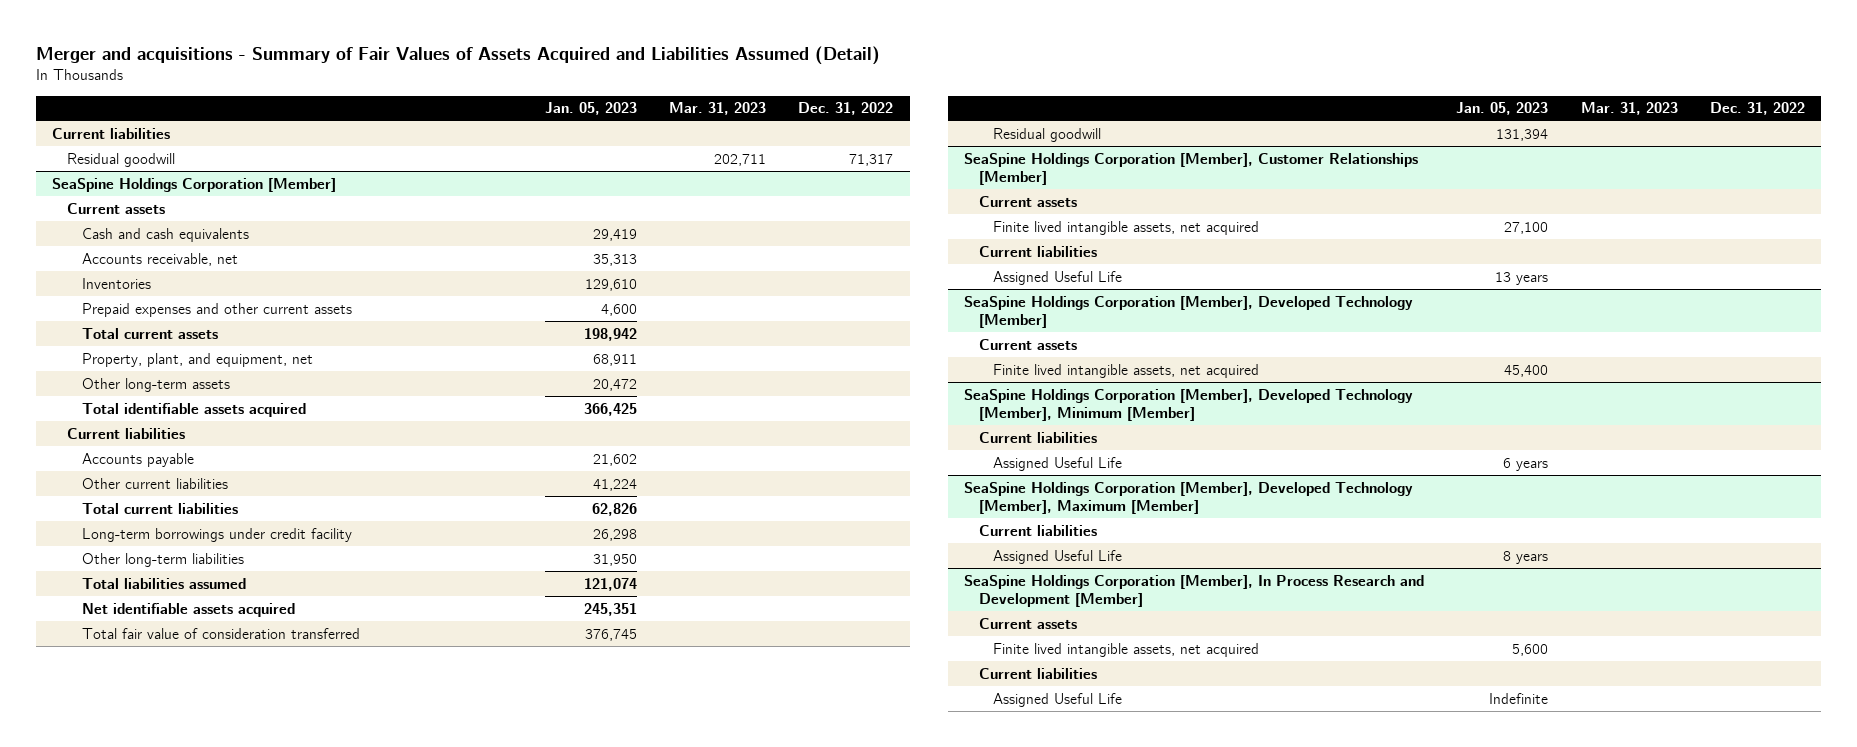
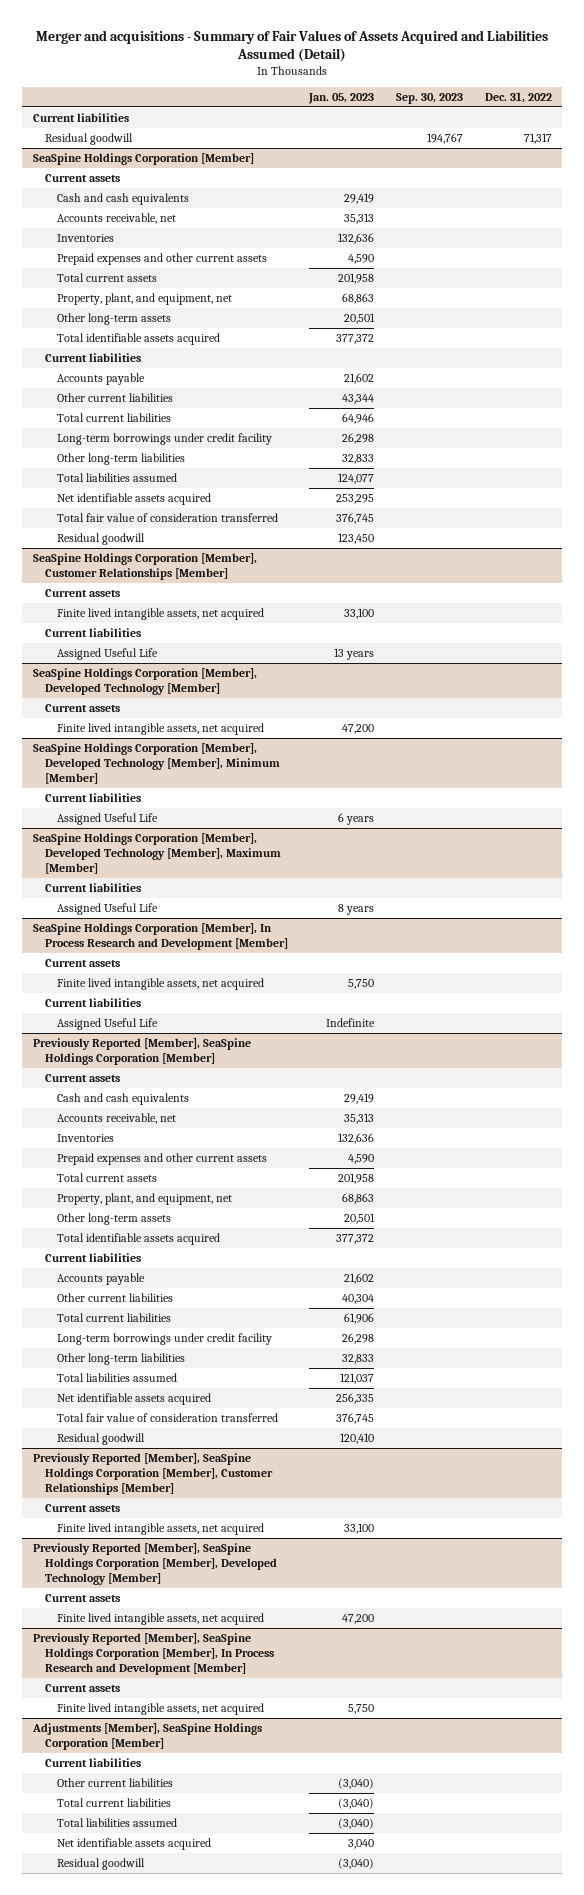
[669,102,767,116] Mar. 31, 2023 -> none
none -> [395,93,463,105] Sep. 30, 2023
[584,278,637,291] 129,610 -> [338,232,375,244] 132,636
[600,303,637,316] 4,600 -> [348,253,375,264] 4,590
[583,327,637,341] 198,942 -> [338,272,375,284] 201,958
[592,353,637,366] 68,911 -> [342,292,375,304] 68,863
[592,378,637,391] 20,472 -> [344,312,376,324] 20,501
[583,402,637,416] 366,425 -> [336,333,375,344] 377,372
[592,478,637,491] 41,224 -> [342,393,375,404] 43,344
[591,502,637,516] 62,826 -> [342,412,375,424] 64,946
[592,553,637,566] 31,950 -> [342,453,375,464] 32,833
[583,577,637,591] 121,074 -> [338,472,375,484] 124,077
[583,602,637,616] 245,351 -> [336,493,375,504] 253,295
[1496,128,1549,141] 131,394 -> [338,532,375,544] 123,450
[1504,221,1549,234] 27,100 -> [344,607,375,619] 33,100
[1504,364,1549,377] 45,400 -> [342,723,375,734] 47,200
[1512,643,1549,656] 5,600 -> [348,978,375,989] 5,750
none -> [32,1037,251,1066] Previously Reported [Member], SeaSpine Holdings Corporation [Member]
none -> [44,1073,120,1082] Current assets
none -> [56,1092,189,1105] Cash and cash equivalents
none -> [56,1112,176,1124] Accounts receivable, net
none -> [56,1133,114,1142] Inventories
none -> [56,1152,267,1165] Prepaid expenses and other current assets
none -> [56,1172,157,1182] Total current assets
none -> [56,1192,232,1205] Property, plant, and equipment, net
none -> [56,1212,171,1225] Other long-term assets
none -> [56,1232,220,1245] Total identifiable assets acquired
none -> [44,1252,141,1262] Current liabilities
none -> [56,1272,145,1285] Accounts payable
none -> [56,1292,173,1302] Other current liabilities
none -> [56,1312,171,1322] Total current liabilities
none -> [56,1332,272,1345] Long-term borrowings under credit facility
none -> [56,1352,185,1365] Other long-term liabilities
none -> [56,1372,177,1382] Total liabilities assumed
none -> [56,1392,211,1405] Net identifiable assets acquired
none -> [56,1412,278,1422] Total fair value of consideration transferred
none -> [56,1432,145,1445] Residual goodwill
none -> [32,1452,273,1496] Previously Reported [Member], SeaSpine Holdings Corporation [Member], Customer Relationships [Member]
none -> [44,1503,120,1512] Current assets
none -> [56,1522,264,1535] Finite lived intangible assets, net acquired
none -> [32,1542,277,1586] Previously Reported [Member], SeaSpine Holdings Corporation [Member], Developed Technology [Member]
none -> [44,1593,120,1602] Current assets
none -> [56,1612,264,1625] Finite lived intangible assets, net acquired
none -> [32,1632,274,1676] Previously Reported [Member], SeaSpine Holdings Corporation [Member], In Process Research and Development [Member]
none -> [44,1683,120,1692] Current assets
none -> [56,1702,264,1715] Finite lived intangible assets, net acquired
none -> [31,1722,262,1751] Adjustments [Member], SeaSpine Holdings Corporation [Member]
none -> [44,1757,141,1767] Current liabilities
none -> [56,1777,173,1787] Other current liabilities
none -> [56,1797,171,1807] Total current liabilities
none -> [56,1817,177,1827] Total liabilities assumed
none -> [56,1837,211,1850] Net identifiable assets acquired
none -> [56,1857,145,1870] Residual goodwill

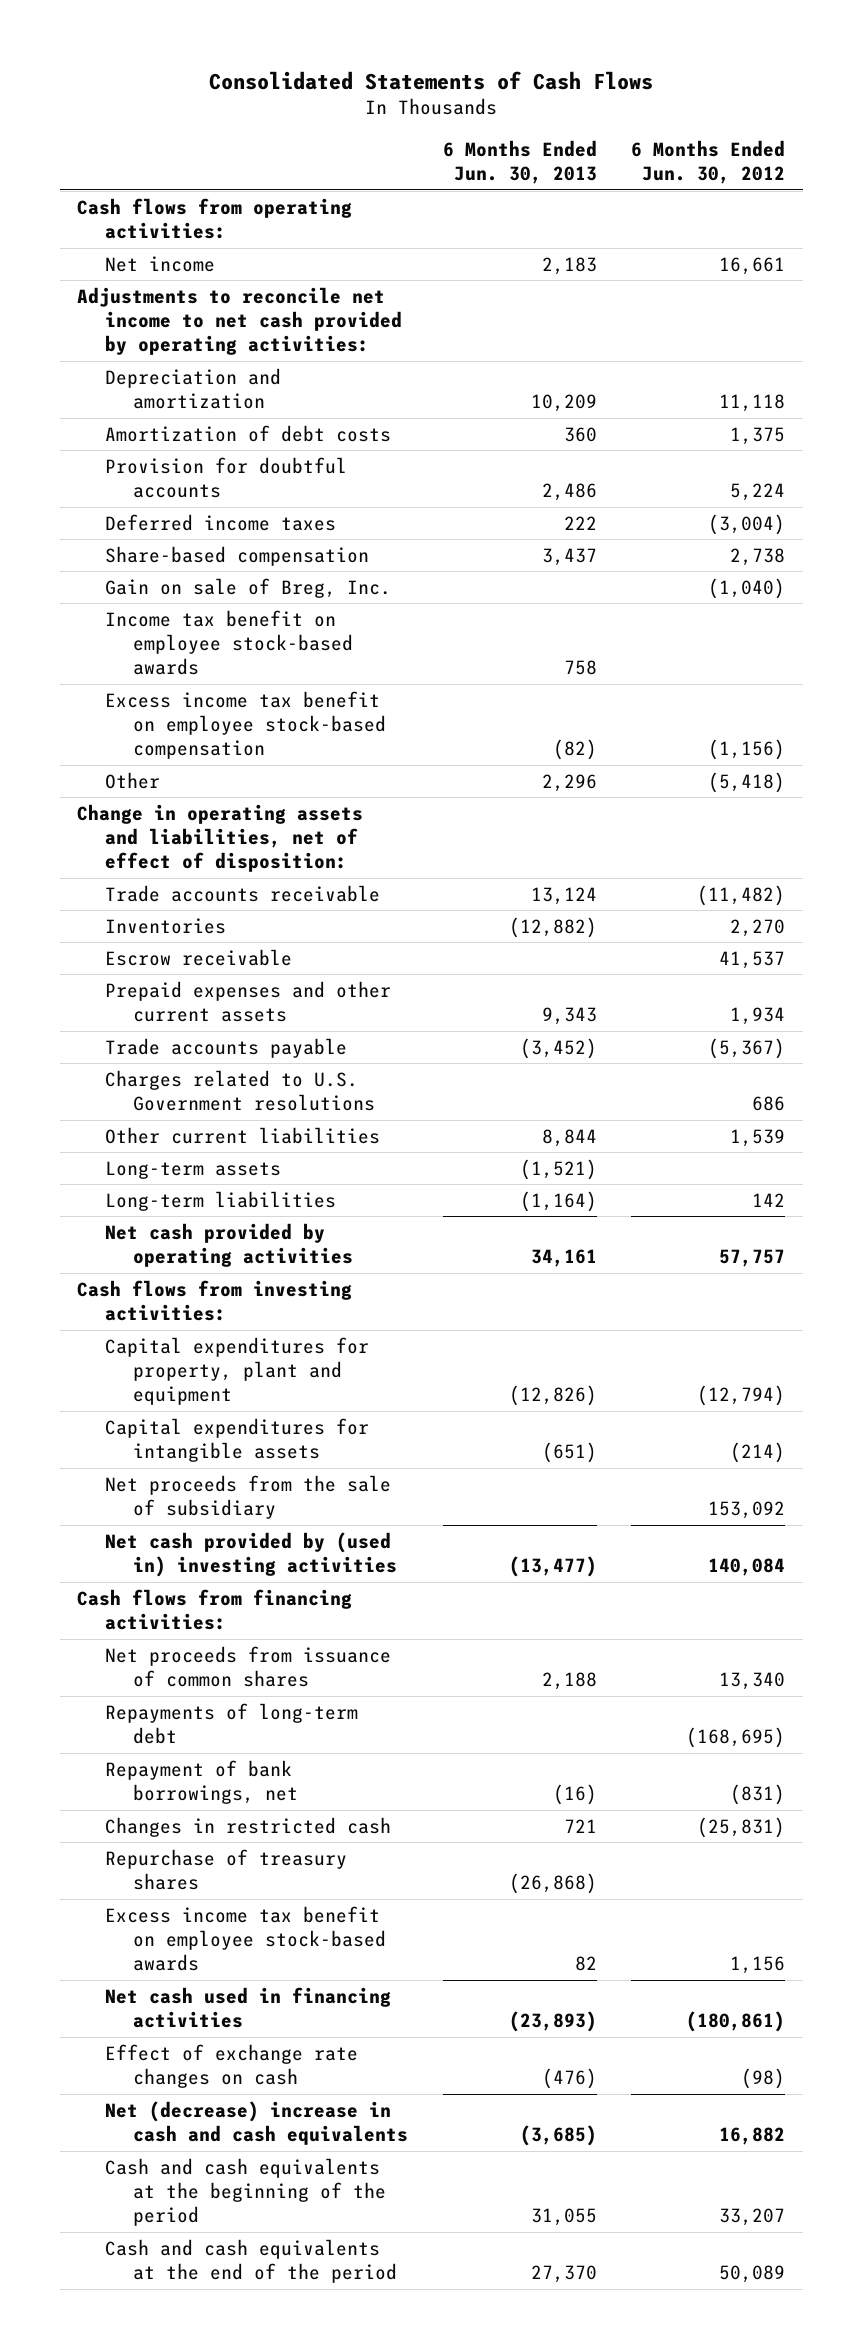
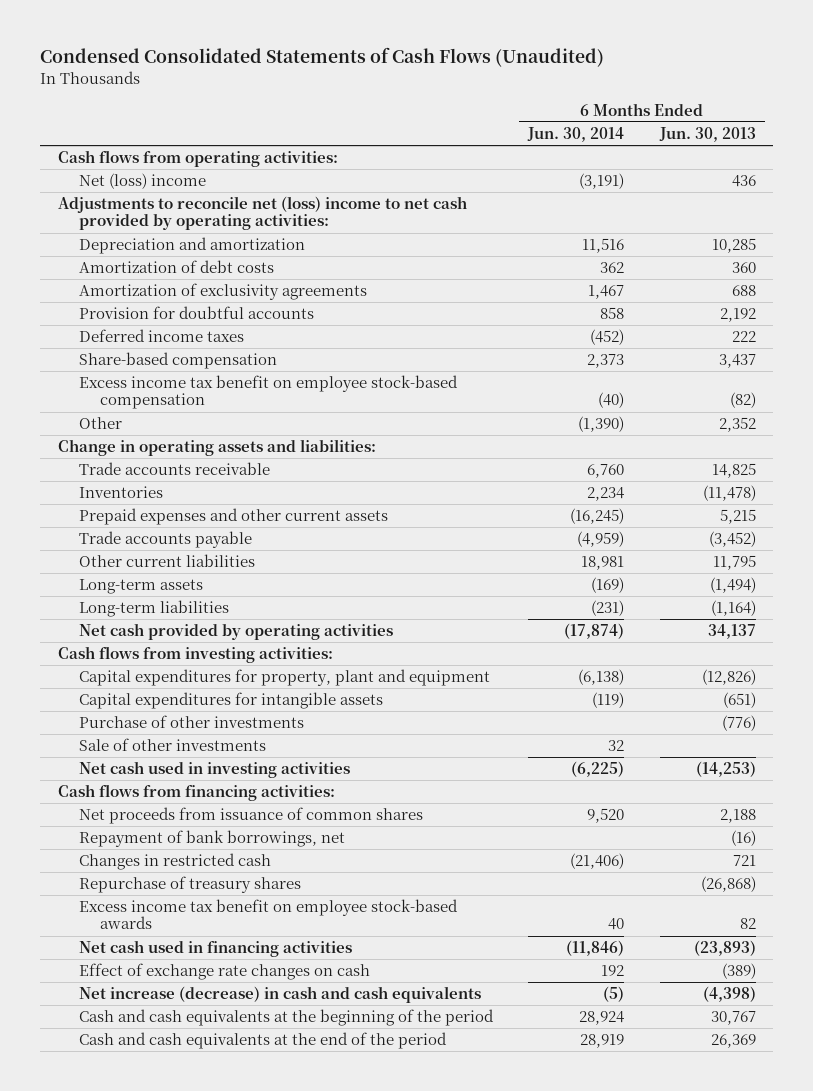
[209,71,654,91] Consolidated Statements of Cash Flows -> [39,47,604,68] Condensed Consolidated Statements of Cash Flows (Unaudited)
[631,139,786,185] 6 Months Ended Jun. 30, 2012 -> none
none -> [527,126,625,142] Jun. 30, 2014
[105,255,216,272] Net income -> [78,173,206,190] Net (loss) income
[541,256,597,275] 2,183 -> [731,175,756,188] 436
[77,286,403,356] Adjustments to reconcile net income to net cash provided by operating activities: -> [57,196,467,231] Adjustments to reconcile net (loss) income to net cash provided by operating activities:
[530,394,597,413] 10,209 -> [711,238,756,254] 10,285
none -> [78,283,367,301] Amortization of exclusivity agreements
[541,483,597,502] 2,486 -> [719,308,756,323] 2,192
[105,577,392,598] Gain on sale of Breg, Inc. -> none
[105,609,353,676] Income tax benefit on employee stock-based awards -> none
[105,948,293,966] Escrow receivable -> none
[541,773,597,792] 2,296 -> [718,417,756,433] 2,352
[77,803,364,873] Change in operating assets and liabilities, net of effect of disposition: -> [57,439,376,457] Change in operating assets and liabilities:
[530,886,597,905] 13,124 -> [711,463,756,479] 14,825
[508,916,597,938] (12,882) -> [702,485,756,502] (11,478)
[541,1007,597,1026] 9,343 -> [719,509,756,525] 5,215
[105,1069,375,1112] Charges related to U.S. Government resolutions -> none
[541,1128,597,1147] 8,844 -> [712,555,756,571] 11,795
[519,1158,597,1180] (1,521) -> [709,577,756,594] (1,494)
[530,1249,597,1268] 34,161 -> [707,624,756,640] 34,137
[105,1474,392,1520] Net proceeds from the sale of subsidiary -> none
none -> [78,715,304,729] Purchase of other investments
none -> [78,738,266,752] Sale of other investments
[105,1531,397,1578] Net cash provided by (used in) investing activities -> [78,761,350,779] Net cash used in investing activities
[508,1556,597,1578] (13,477) -> [695,761,756,778] (14,253)
[105,1702,359,1745] Repayments of long-term debt -> none
[541,2068,597,2090] (476) -> [721,963,756,980] (389)
[105,2100,408,2146] Net (decrease) increase in cash and cash equivalents -> [78,986,481,1004] Net increase (decrease) in cash and cash equivalents
[519,2125,597,2147] (3,685) -> [702,986,756,1003] (4,398)
[530,2208,597,2227] 31,055 -> [710,1011,756,1026] 30,767
[530,2265,597,2284] 27,370 -> [710,1034,756,1049] 26,369

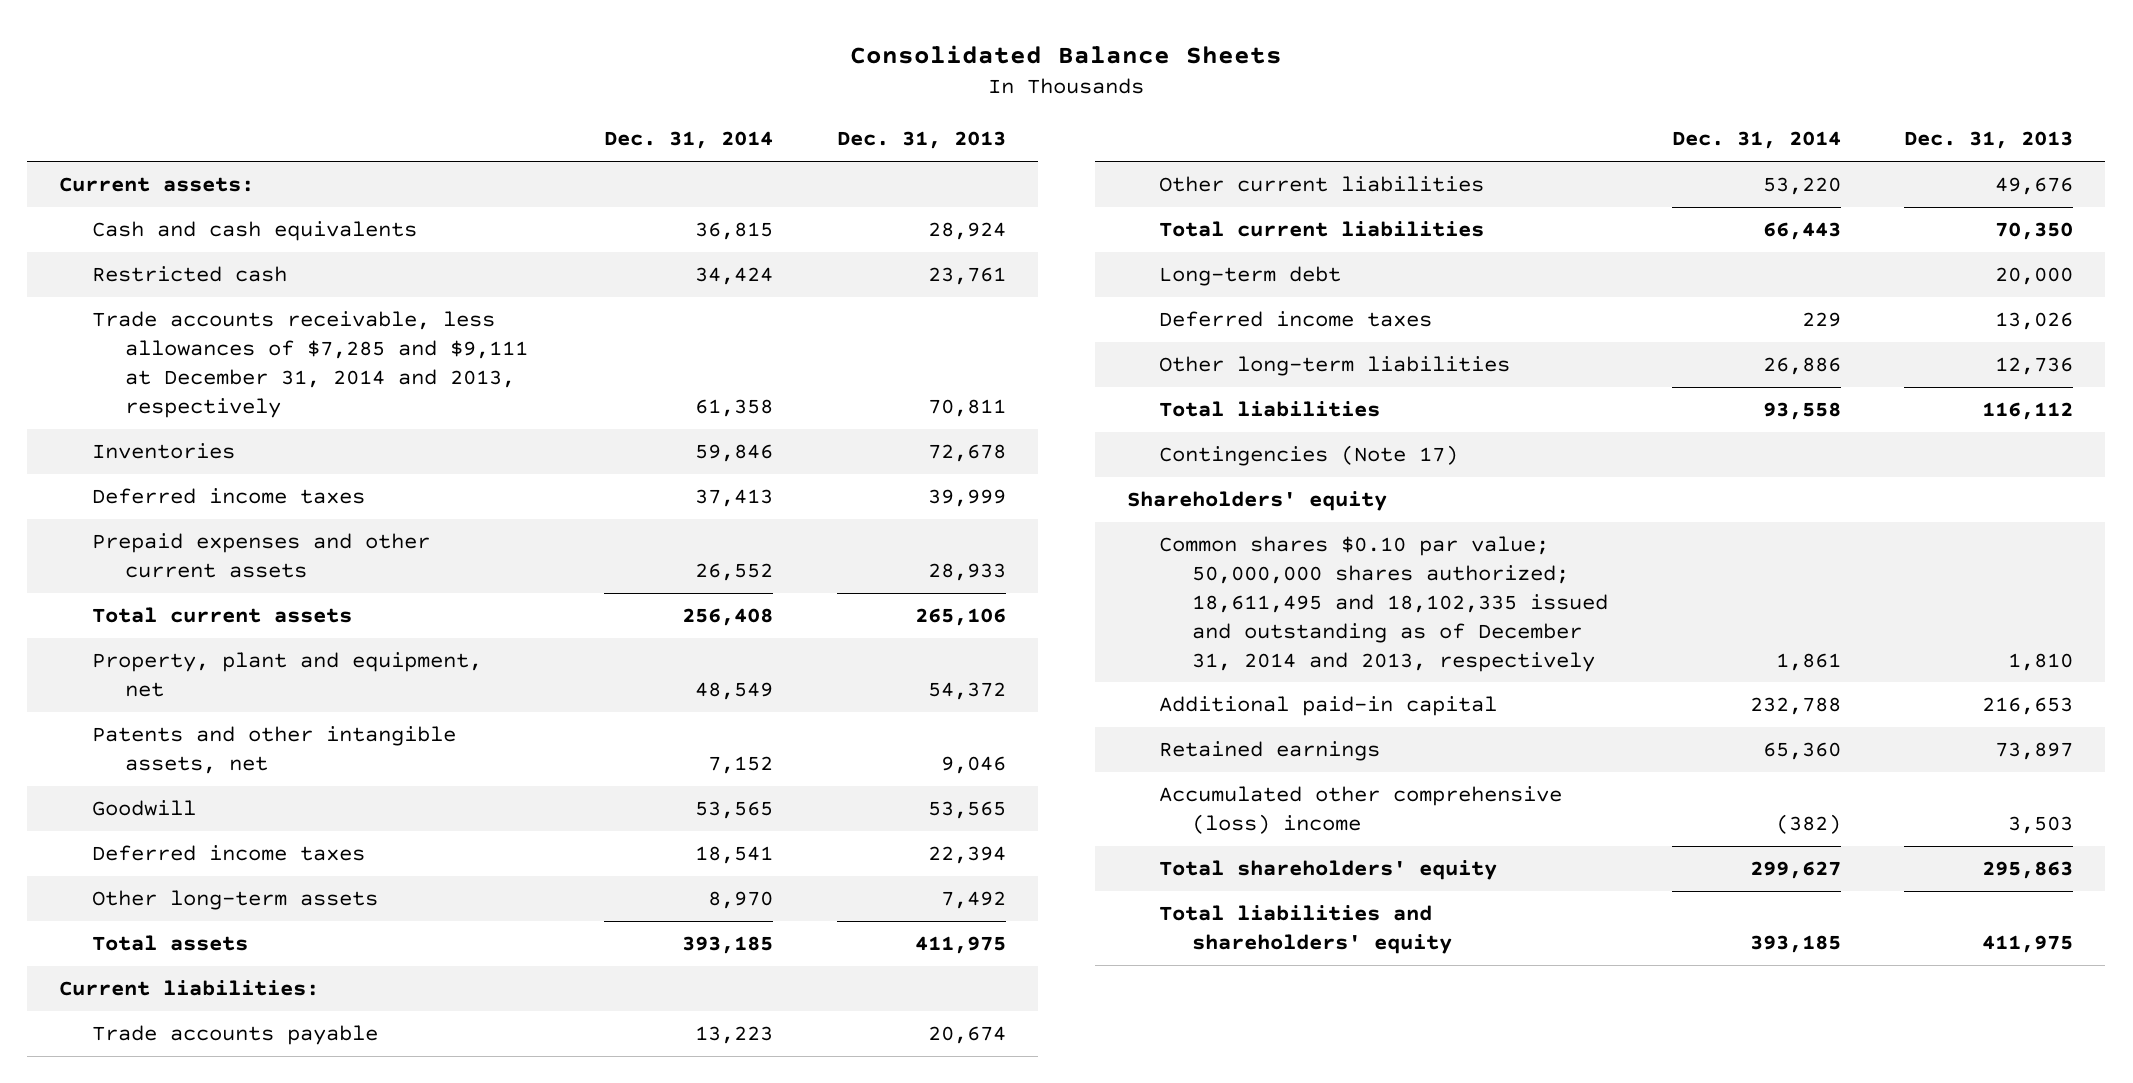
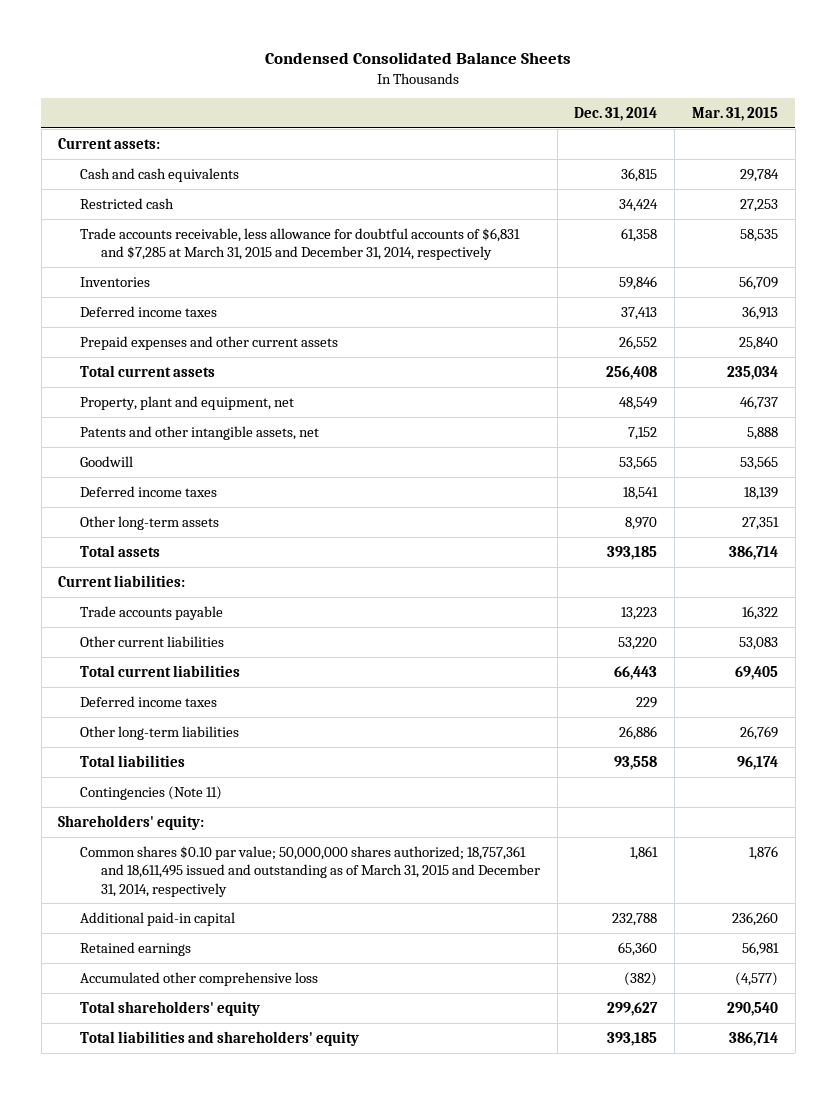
[850,44,1283,64] Consolidated Balance Sheets -> [265,51,572,64] Condensed Consolidated Balance Sheets
[837,131,1007,150] Dec. 31, 2013 -> none
none -> [691,107,778,122] Mar. 31, 2015
[91,311,528,418] Trade accounts receivable, less allowances of $7,285 and $9,111 at December 31, 2014 and 2013, respectively -> [79,227,520,261] Trade accounts receivable, less allowance for doubtful accounts of $6,831 and $7,285 at March 31, 2015 and December 31, 2014, respectively
[1159,266,1342,287] Long-term debt -> none
[1159,445,1459,467] Contingencies (Note 17) -> [79,785,222,800] Contingencies (Note 11)
[1126,491,1387,512] Shareholders' equity -> [58,814,205,830] Shareholders' equity:
[1159,536,1608,672] Common shares $0.10 par value; 50,000,000 shares authorized; 18,611,495 and 18,102,335 issued and outstanding as of December 31, 2014 and 2013, respectively -> [79,845,541,897] Common shares $0.10 par value; 50,000,000 shares authorized; 18,757,361 and 18,611,495 issued and outstanding as of March 31, 2015 and December 31, 2014, respectively
[1159,786,1563,835] Accumulated other comprehensive (loss) income -> [79,971,318,986] Accumulated other comprehensive loss

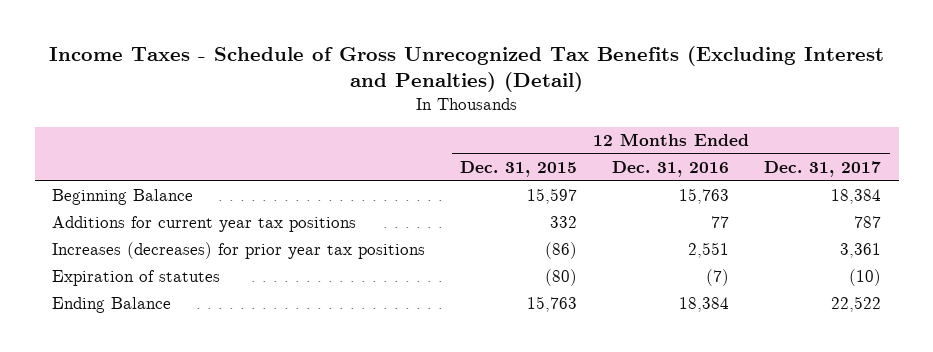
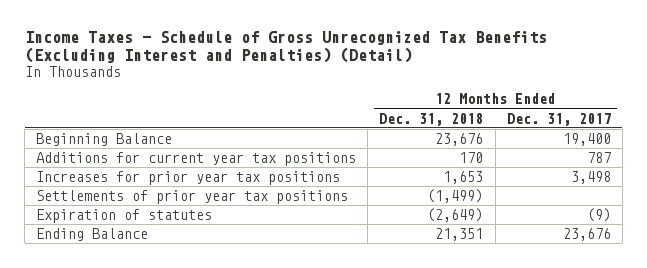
[460,161,578,178] Dec. 31, 2015 -> none
[612,161,730,178] Dec. 31, 2016 -> none
none -> [379,112,484,126] Dec. 31, 2018
[831,189,882,205] 18,384 -> [562,133,611,147] 19,400
[52,242,426,260] Increases (decreases) for prior year tax positions -> [36,171,341,186] Increases for prior year tax positions
[840,243,882,259] 3,361 -> [570,171,611,185] 3,498
none -> [36,190,349,205] Settlements of prior year tax positions
[849,269,882,287] (10) -> [586,208,611,223] (9)
[831,296,882,313] 22,522 -> [562,228,611,242] 23,676

